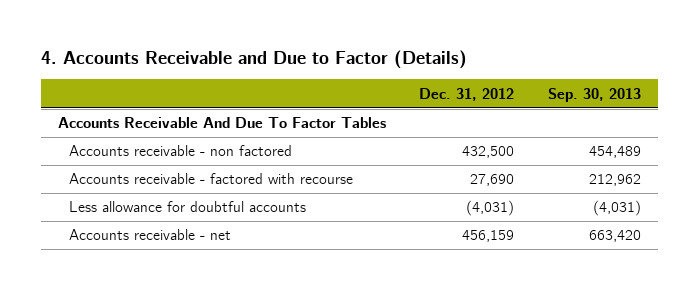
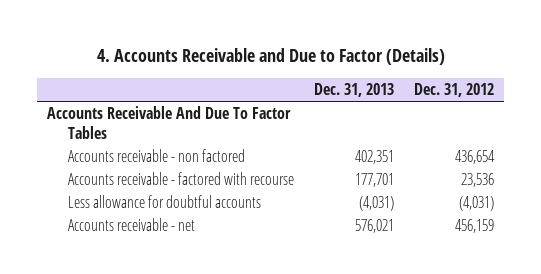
[548,87,642,102] Sep. 30, 2013 -> none
none -> [314,83,395,98] Dec. 31, 2013
[462,146,515,159] 432,500 -> [455,150,496,165] 436,654
[470,174,515,187] 27,690 -> [461,173,495,188] 23,536

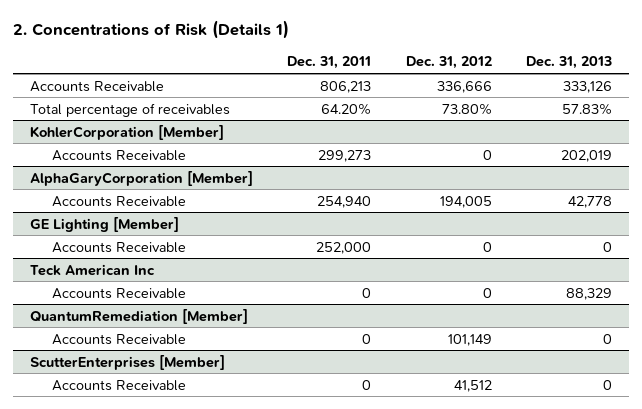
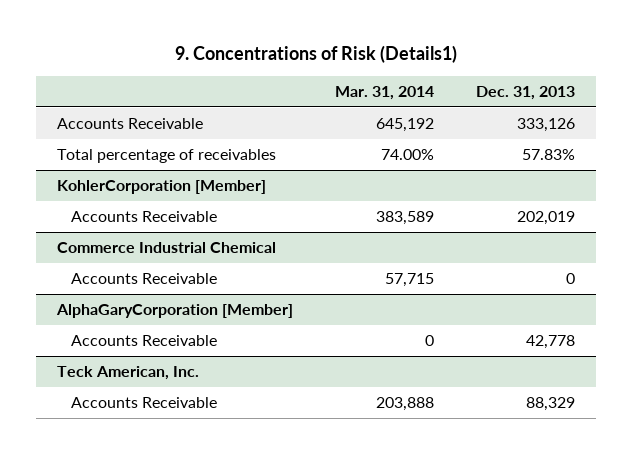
[12,20,289,40] 2. Concentrations of Risk (Details 1) -> [174,45,457,64] 9. Concentrations of Risk (Details1)
[287,56,372,70] Dec. 31, 2011 -> none
[405,56,492,70] Dec. 31, 2012 -> none
none -> [334,85,434,100] Mar. 31, 2014
none -> [56,242,276,254] Commerce Industrial Chemical
none -> [70,273,217,285] Accounts Receivable
[30,216,180,232] GE Lighting [Member] -> none
[52,241,187,253] Accounts Receivable -> none
[30,263,156,276] Teck American Inc -> [56,366,199,381] Teck American, Inc.
[30,308,249,324] QuantumRemediation [Member] -> none
[52,333,187,345] Accounts Receivable -> none
[30,354,226,370] ScutterEnterprises [Member] -> none
[52,379,187,391] Accounts Receivable -> none

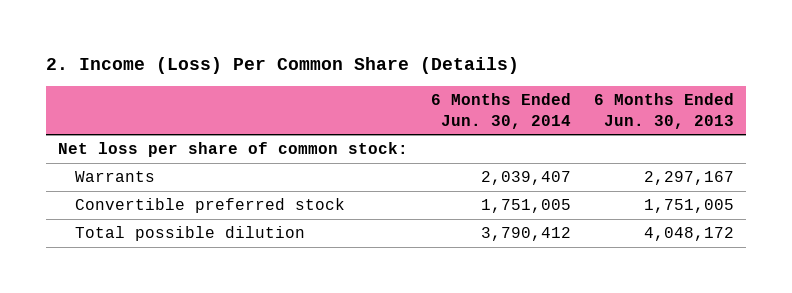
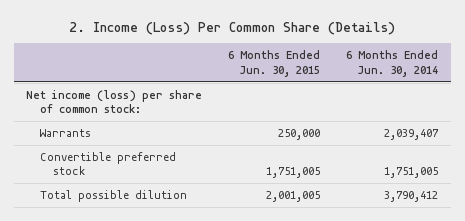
[594,93,735,129] 6 Months Ended Jun. 30, 2013 -> none
none -> [228,50,321,77] 6 Months Ended Jun. 30, 2015
[57,142,408,158] Net loss per share of common stock: -> [26,89,203,114] Net income (loss) per share of common stock:

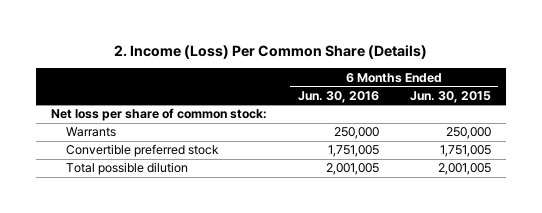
[346,50,439,77] 6 Months Ended Jun. 30, 2014 -> none
none -> [297,90,379,103] Jun. 30, 2016
[26,89,203,114] Net income (loss) per share of common stock: -> [51,108,268,122] Net loss per share of common stock:

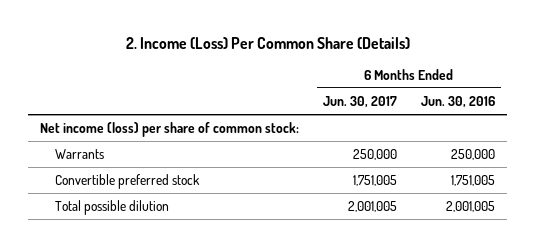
[409,90,491,103] Jun. 30, 2015 -> none
none -> [323,95,398,108] Jun. 30, 2017
[51,108,268,122] Net loss per share of common stock: -> [39,121,299,137] Net income (loss) per share of common stock:

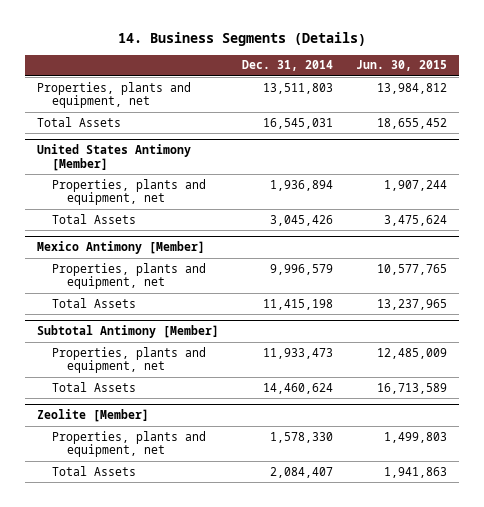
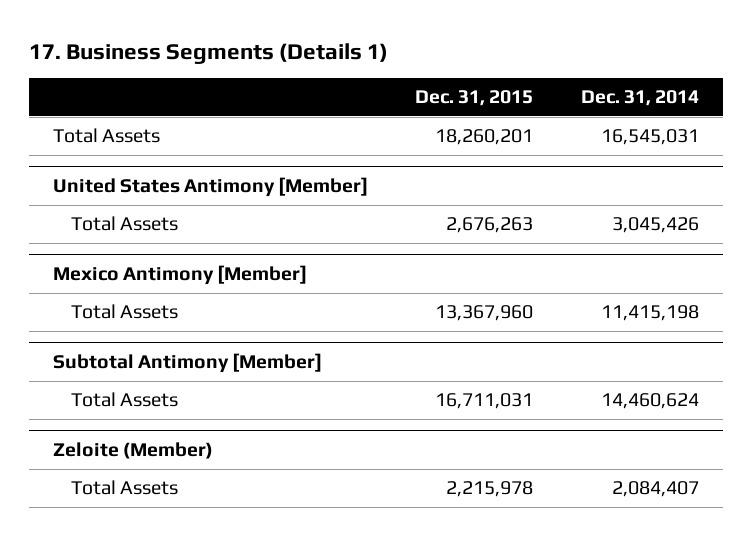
[117,32,366,47] 14. Business Segments (Details) -> [28,42,388,64] 17. Business Segments (Details 1)
[356,60,448,72] Jun. 30, 2015 -> none
none -> [415,90,534,107] Dec. 31, 2015
[36,81,191,109] Properties, plants and equipment, net -> none
[51,178,206,206] Properties, plants and equipment, net -> none
[51,262,206,290] Properties, plants and equipment, net -> none
[51,346,206,374] Properties, plants and equipment, net -> none
[51,430,206,458] Properties, plants and equipment, net -> none
[36,409,149,423] Zeolite [Member] -> [52,442,213,460] Zeloite (Member)

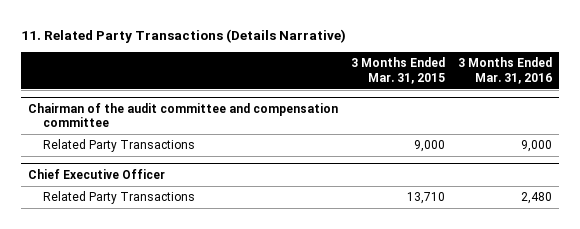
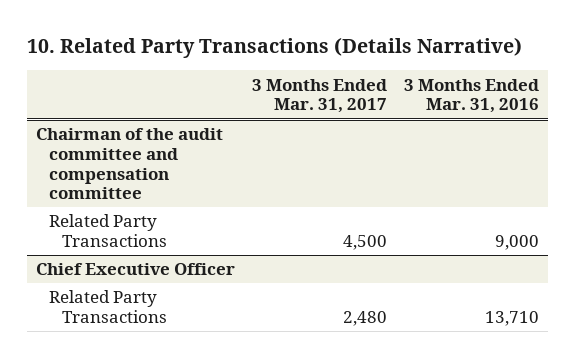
[21,29,347,44] 11. Related Party Transactions (Details Narrative) -> [27,37,523,59] 10. Related Party Transactions (Details Narrative)
[351,57,446,84] 3 Months Ended Mar. 31, 2015 -> none
none -> [251,78,387,114] 3 Months Ended Mar. 31, 2017
[521,192,553,205] 2,480 -> [485,310,540,326] 13,710

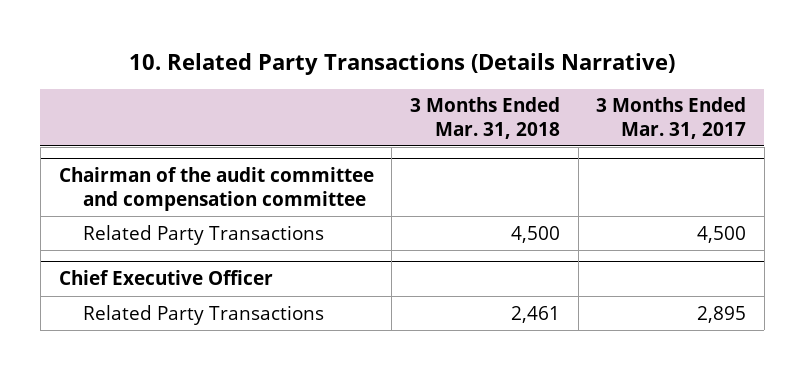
[404,78,540,114] 3 Months Ended Mar. 31, 2016 -> none
none -> [409,97,560,139] 3 Months Ended Mar. 31, 2018
[342,310,387,326] 2,480 -> [697,305,747,323] 2,895

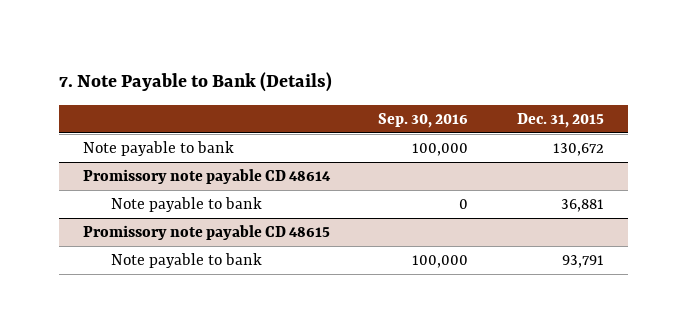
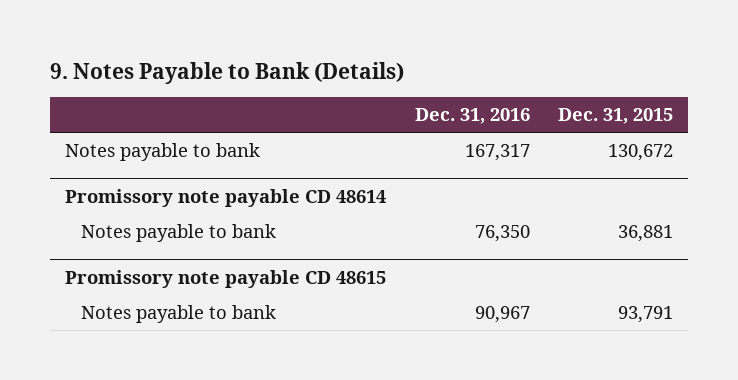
[58,71,332,92] 7. Note Payable to Bank (Details) -> [50,61,405,84] 9. Notes Payable to Bank (Details)
[378,112,469,128] Sep. 30, 2016 -> none
none -> [414,108,530,125] Dec. 31, 2016
[82,141,234,157] Note payable to bank -> [64,143,260,162] Notes payable to bank
[111,197,263,213] Note payable to bank -> [80,224,276,243] Notes payable to bank
[111,253,263,269] Note payable to bank -> [80,305,276,324] Notes payable to bank

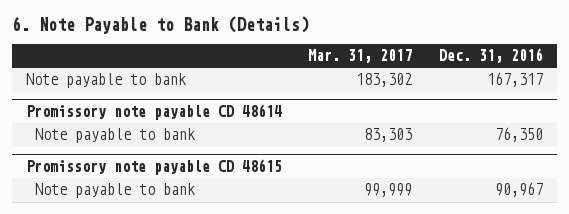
[50,61,405,84] 9. Notes Payable to Bank (Details) -> [12,16,310,35] 6. Note Payable to Bank (Details)
[558,108,674,125] Dec. 31, 2015 -> none
none -> [308,49,413,64] Mar. 31, 2017
[64,143,260,162] Notes payable to bank -> [25,73,186,89] Note payable to bank
[80,224,276,243] Notes payable to bank -> [34,128,195,144] Note payable to bank
[80,305,276,324] Notes payable to bank -> [34,183,195,199] Note payable to bank

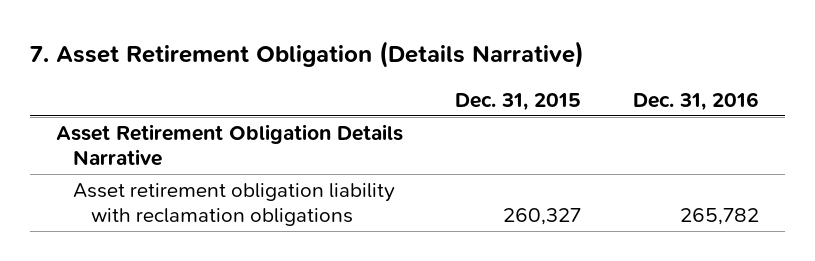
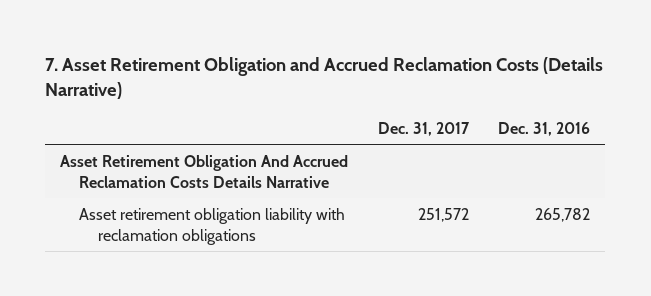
[29,41,584,69] 7. Asset Retirement Obligation (Details Narrative) -> [45,56,604,99] 7. Asset Retirement Obligation and Accrued Reclamation Costs (Details Narrative)
[454,92,581,111] Dec. 31, 2015 -> none
none -> [377,121,470,136] Dec. 31, 2017
[55,124,403,166] Asset Retirement Obligation Details Narrative -> [60,154,349,188] Asset Retirement Obligation And Accrued Reclamation Costs Details Narrative

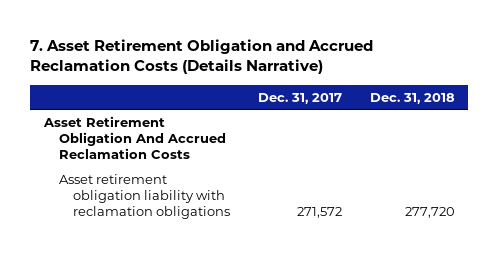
[498,121,591,136] Dec. 31, 2016 -> none
none -> [369,92,455,104] Dec. 31, 2018
[60,154,349,188] Asset Retirement Obligation And Accrued Reclamation Costs Details Narrative -> [43,115,226,160] Asset Retirement Obligation And Accrued Reclamation Costs
[417,207,469,222] 251,572 -> [296,207,342,219] 271,572

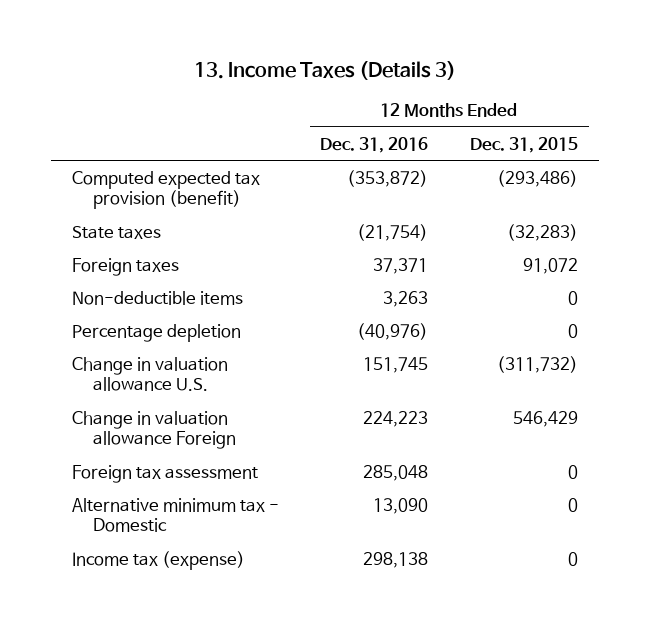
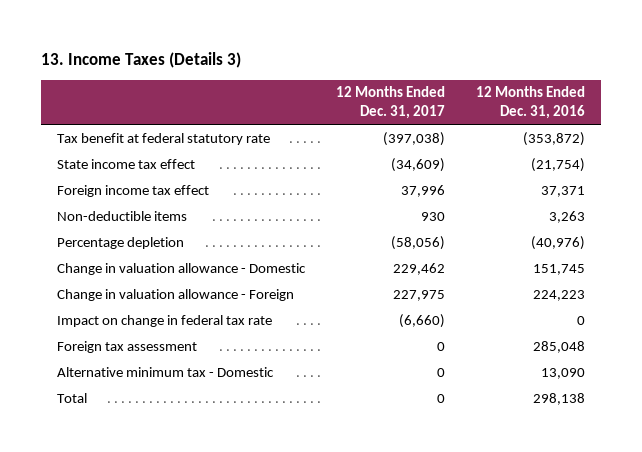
[470,136,579,153] Dec. 31, 2015 -> none
none -> [336,86,446,120] 12 Months Ended Dec. 31, 2017
[71,170,260,210] Computed expected tax provision (benefit) -> [57,132,271,145] Tax benefit at federal statutory rate
[71,225,161,239] State taxes -> [57,158,196,169] State income tax effect
[71,257,179,276] Foreign taxes -> [57,184,210,197] Foreign income tax effect
[71,356,228,392] Change in valuation allowance U.S. -> [57,262,307,275] Change in valuation allowance - Domestic
[71,410,237,450] Change in valuation allowance Foreign -> [57,288,295,301] Change in valuation allowance - Foreign
none -> [57,314,273,327] Impact on change in federal tax rate
[71,550,245,570] Income tax (expense) -> [57,392,88,403] Total

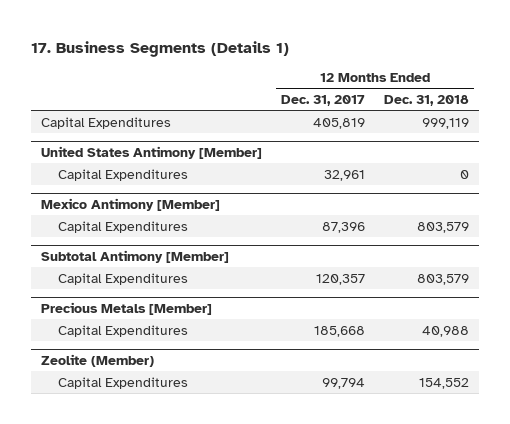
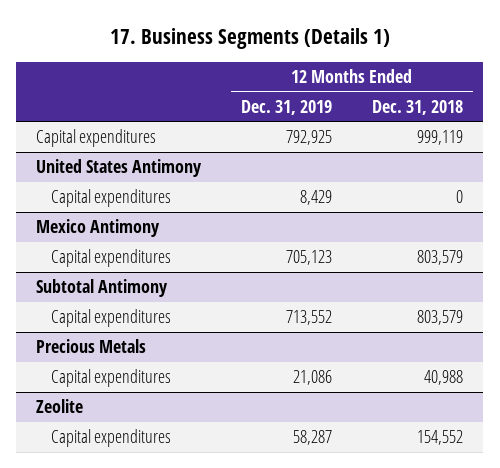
[281,94,366,106] Dec. 31, 2017 -> none
none -> [241,99,333,115] Dec. 31, 2019
[40,116,171,129] Capital Expenditures -> [36,129,157,148] Capital expenditures
[40,146,262,160] United States Antimony [Member] -> [36,159,203,178] United States Antimony
[58,168,189,181] Capital Expenditures -> [50,189,171,208] Capital expenditures
[40,198,220,212] Mexico Antimony [Member] -> [36,219,161,238] Mexico Antimony
[58,220,189,233] Capital Expenditures -> [50,249,171,268] Capital expenditures
[40,250,229,264] Subtotal Antimony [Member] -> [36,279,169,298] Subtotal Antimony
[58,272,189,285] Capital Expenditures -> [50,309,171,328] Capital expenditures
[40,302,212,316] Precious Metals [Member] -> [36,339,147,354] Precious Metals
[58,324,189,337] Capital Expenditures -> [50,369,171,388] Capital expenditures
[40,354,154,368] Zeolite (Member) -> [36,399,84,414] Zeolite
[58,376,189,389] Capital Expenditures -> [50,429,171,448] Capital expenditures

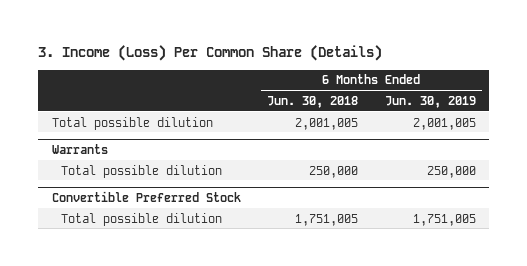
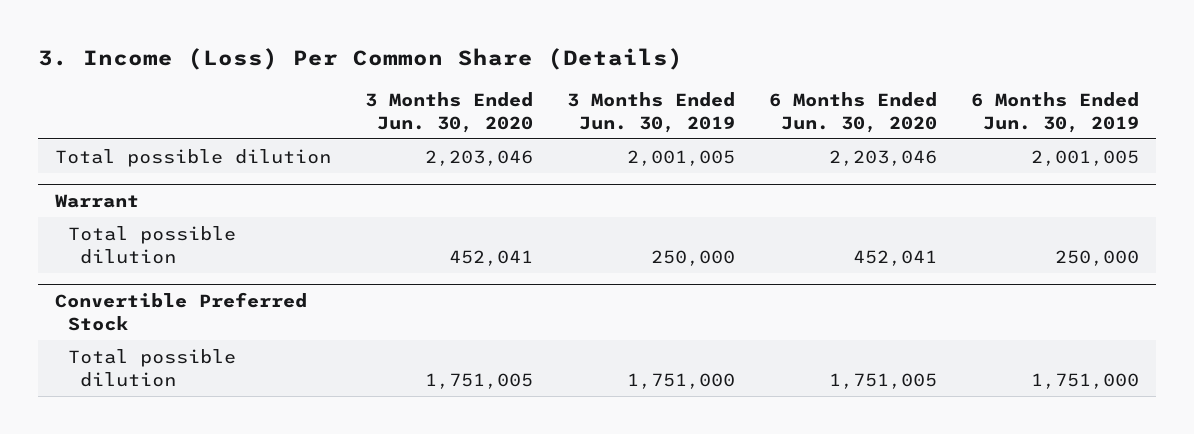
[267,95,359,108] Jun. 30, 2018 -> none
none -> [365,91,534,133] 3 Months Ended Jun. 30, 2020
none -> [567,91,736,133] 3 Months Ended Jun. 30, 2019
none -> [769,91,938,133] 6 Months Ended Jun. 30, 2020
[51,144,108,155] Warrants -> [54,194,139,209] Warrant
[412,213,476,226] 1,751,005 -> [1031,372,1140,389] 1,751,000

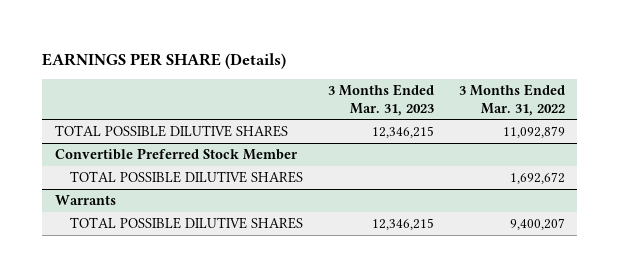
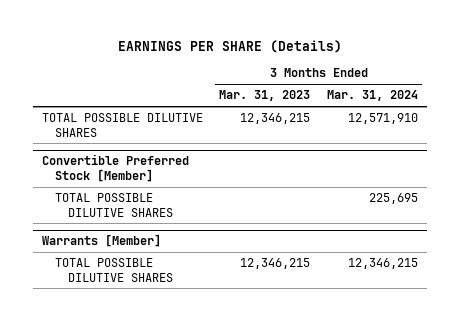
[458,84,565,116] 3 Months Ended Mar. 31, 2022 -> none
none -> [327,90,419,102] Mar. 31, 2024
[54,148,298,161] Convertible Preferred Stock Member -> [41,154,189,182] Convertible Preferred Stock [Member]
[54,195,116,206] Warrants -> [41,234,161,248] Warrants [Member]

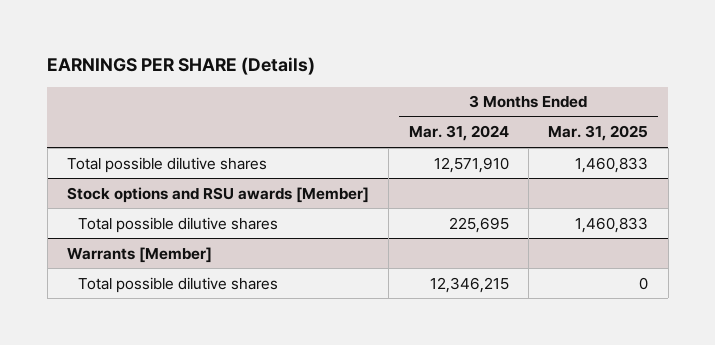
[219,90,311,102] Mar. 31, 2023 -> none
none -> [548,125,649,142] Mar. 31, 2025
[41,154,189,182] Convertible Preferred Stock [Member] -> none
[41,113,203,137] TOTAL POSSIBLE DILUTIVE SHARES -> [66,156,267,173] Total possible dilutive shares
none -> [66,186,369,203] Stock options and RSU awards [Member]
[54,193,173,217] TOTAL POSSIBLE DILUTIVE SHARES -> [77,216,278,233] Total possible dilutive shares
[54,258,173,282] TOTAL POSSIBLE DILUTIVE SHARES -> [77,276,278,293] Total possible dilutive shares

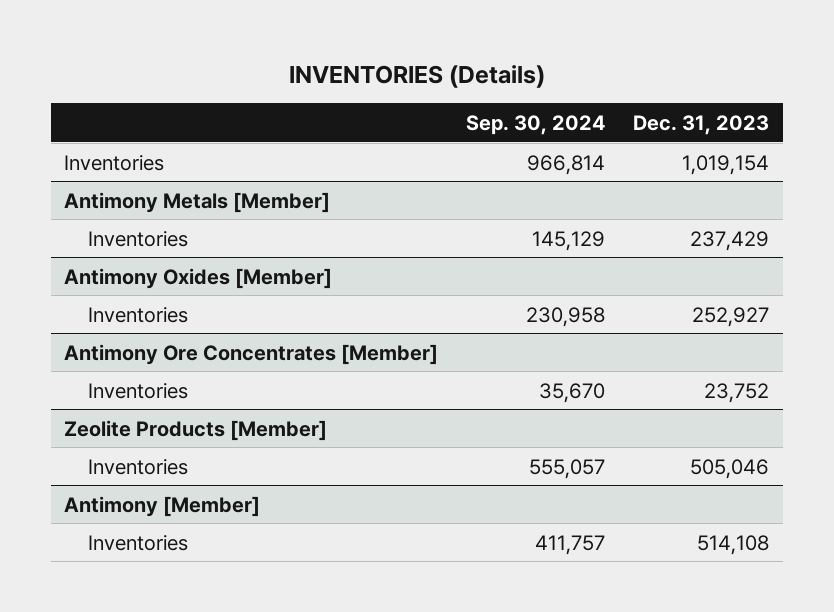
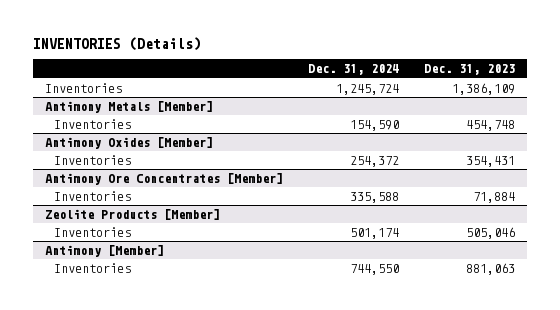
[466,114,606,135] Sep. 30, 2024 -> none
none -> [308,64,400,76] Dec. 31, 2024
[682,154,770,175] 1,019,154 -> [451,82,515,95] 1,386,109
[690,230,770,251] 237,429 -> [465,119,515,131] 454,748
[692,306,770,327] 252,927 -> [465,155,515,167] 354,431
[704,382,770,403] 23,752 -> [472,191,515,203] 71,884
[697,534,770,555] 514,108 -> [465,262,515,275] 881,063

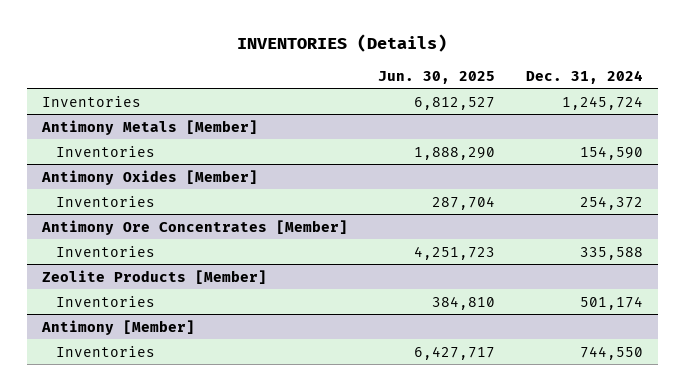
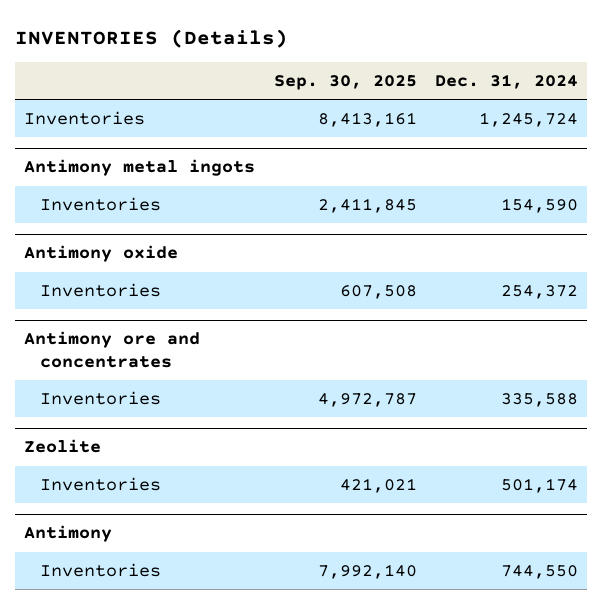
[378,70,496,84] Jun. 30, 2025 -> none
none -> [273,74,417,90] Sep. 30, 2025
[40,119,258,135] Antimony Metals [Member] -> [24,159,256,177] Antimony metal ingots
[40,169,258,185] Antimony Oxides [Member] -> [24,245,179,263] Antimony oxide
[40,219,348,235] Antimony Ore Concentrates [Member] -> [24,331,201,369] Antimony ore and concentrates
[41,269,267,284] Zeolite Products [Member] -> [24,439,102,454] Zeolite
[40,319,195,335] Antimony [Member] -> [24,525,113,543] Antimony

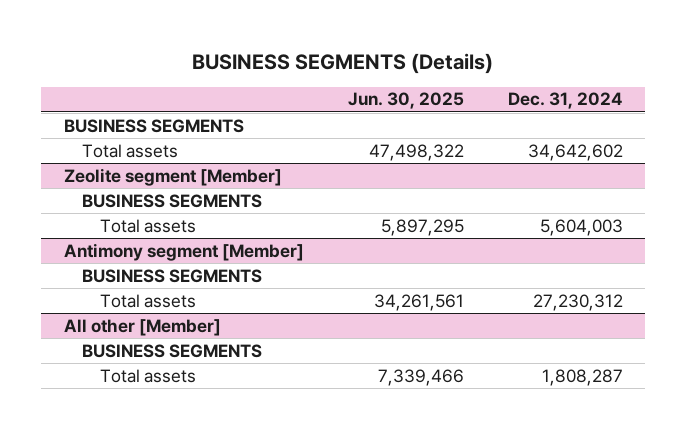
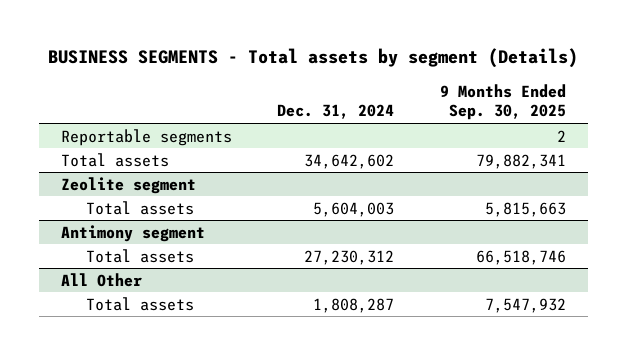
[192,52,494,74] BUSINESS SEGMENTS (Details) -> [48,48,579,69] BUSINESS SEGMENTS - Total assets by segment (Details)
[347,92,464,110] Jun. 30, 2025 -> none
none -> [439,83,566,121] 9 Months Ended Sep. 30, 2025
[63,118,244,133] BUSINESS SEGMENTS -> none
none -> [61,128,233,146] Reportable segments
[81,193,262,208] BUSINESS SEGMENTS -> none
[63,167,282,186] Zeolite segment [Member] -> [61,176,197,194] Zeolite segment
[81,268,262,283] BUSINESS SEGMENTS -> none
[63,242,304,261] Antimony segment [Member] -> [61,224,206,242] Antimony segment
[81,343,262,358] BUSINESS SEGMENTS -> none
[63,318,221,336] All other [Member] -> [61,272,143,287] All Other

